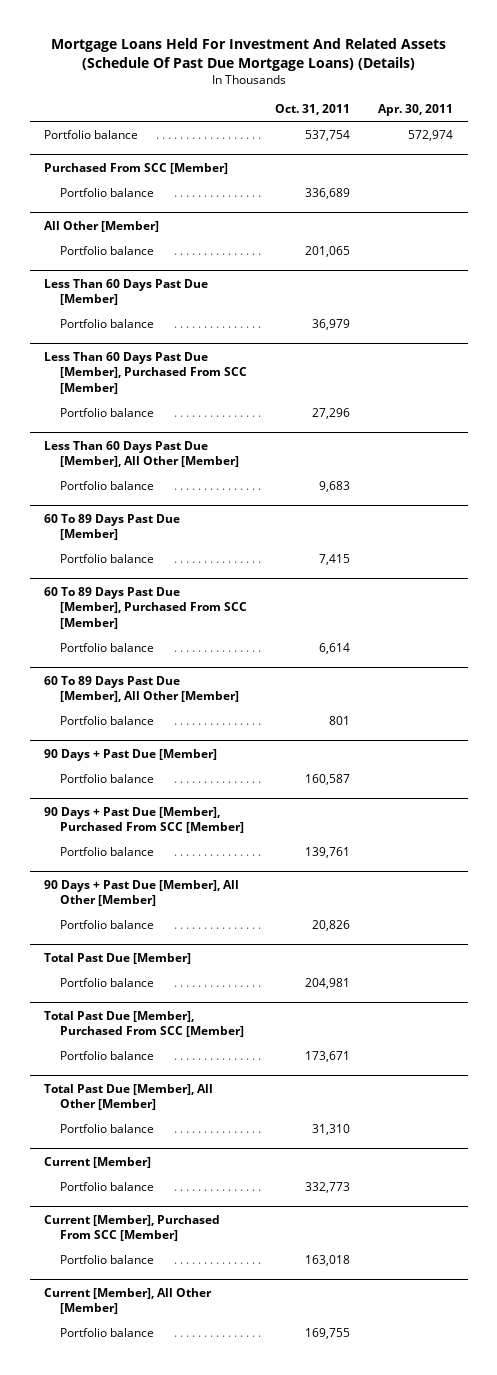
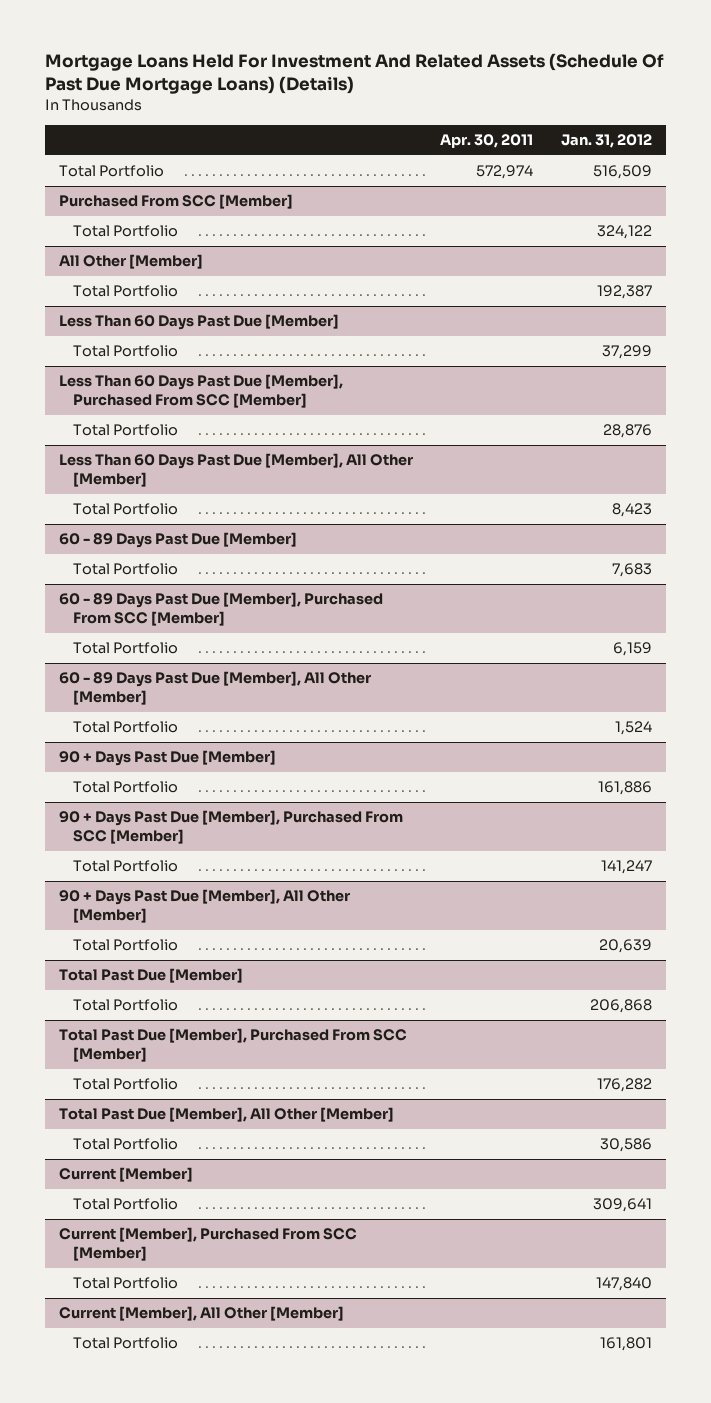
[275,103,351,115] Oct. 31, 2011 -> none
none -> [561,134,653,149] Jan. 31, 2012
[43,129,138,139] Portfolio balance -> [58,165,164,178] Total Portfolio
[59,187,154,197] Portfolio balance -> [73,225,179,238] Total Portfolio
[59,245,154,255] Portfolio balance -> [73,285,179,298] Total Portfolio
[59,318,154,328] Portfolio balance -> [73,345,179,358] Total Portfolio
[59,407,154,417] Portfolio balance -> [73,424,179,437] Total Portfolio
[59,480,154,490] Portfolio balance -> [73,503,179,516] Total Portfolio
[43,513,180,541] 60 To 89 Days Past Due [Member] -> [58,532,297,549] 60 - 89 Days Past Due [Member]
[59,553,154,563] Portfolio balance -> [73,563,179,576] Total Portfolio
[43,586,247,629] 60 To 89 Days Past Due [Member], Purchased From SCC [Member] -> [58,592,383,627] 60 - 89 Days Past Due [Member], Purchased From SCC [Member]
[59,642,154,652] Portfolio balance -> [73,642,179,655] Total Portfolio
[43,675,239,703] 60 To 89 Days Past Due [Member], All Other [Member] -> [58,671,371,706] 60 - 89 Days Past Due [Member], All Other [Member]
[59,715,154,725] Portfolio balance -> [73,721,179,734] Total Portfolio
[43,748,217,761] 90 Days + Past Due [Member] -> [58,750,276,767] 90 + Days Past Due [Member]
[59,773,154,783] Portfolio balance -> [73,781,179,794] Total Portfolio
[43,806,244,834] 90 Days + Past Due [Member], Purchased From SCC [Member] -> [58,810,403,845] 90 + Days Past Due [Member], Purchased From SCC [Member]
[59,846,154,856] Portfolio balance -> [73,860,179,873] Total Portfolio
[43,879,239,907] 90 Days + Past Due [Member], All Other [Member] -> [58,889,350,924] 90 + Days Past Due [Member], All Other [Member]
[59,919,154,929] Portfolio balance -> [73,939,179,952] Total Portfolio
[59,977,154,987] Portfolio balance -> [73,999,179,1012] Total Portfolio
[59,1050,154,1060] Portfolio balance -> [73,1078,179,1091] Total Portfolio
[59,1123,154,1133] Portfolio balance -> [73,1138,179,1151] Total Portfolio
[59,1181,154,1191] Portfolio balance -> [73,1198,179,1211] Total Portfolio
[59,1254,154,1264] Portfolio balance -> [73,1277,179,1290] Total Portfolio
[59,1327,154,1337] Portfolio balance -> [73,1337,179,1350] Total Portfolio

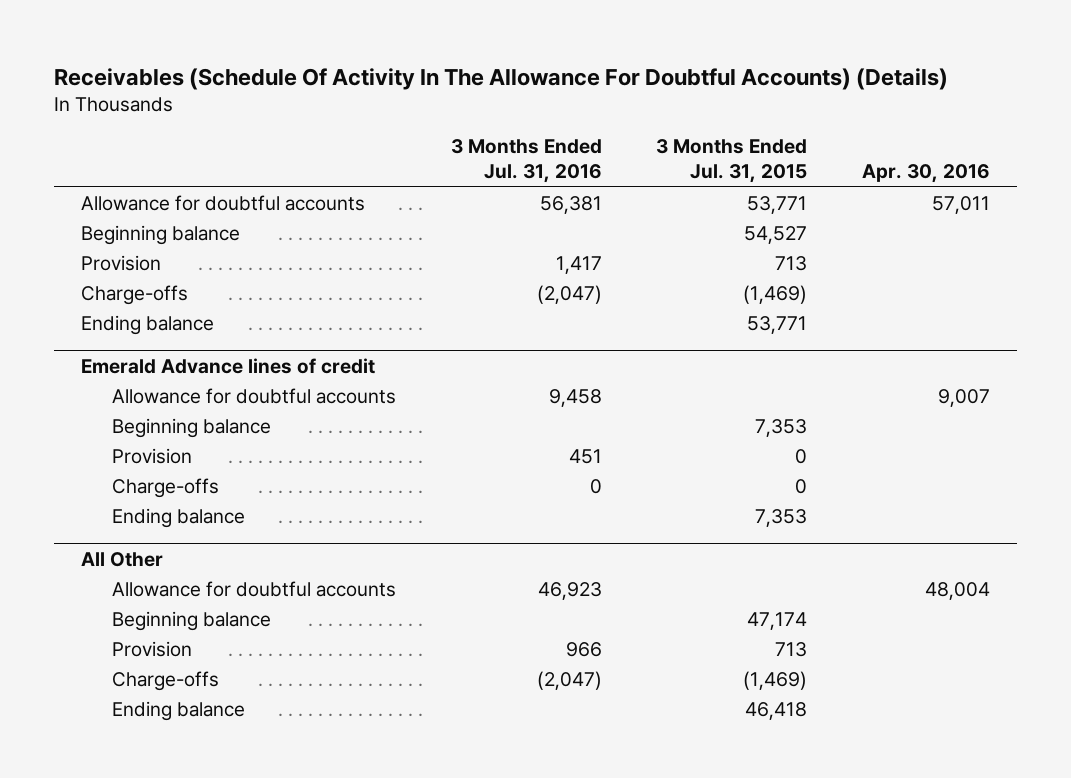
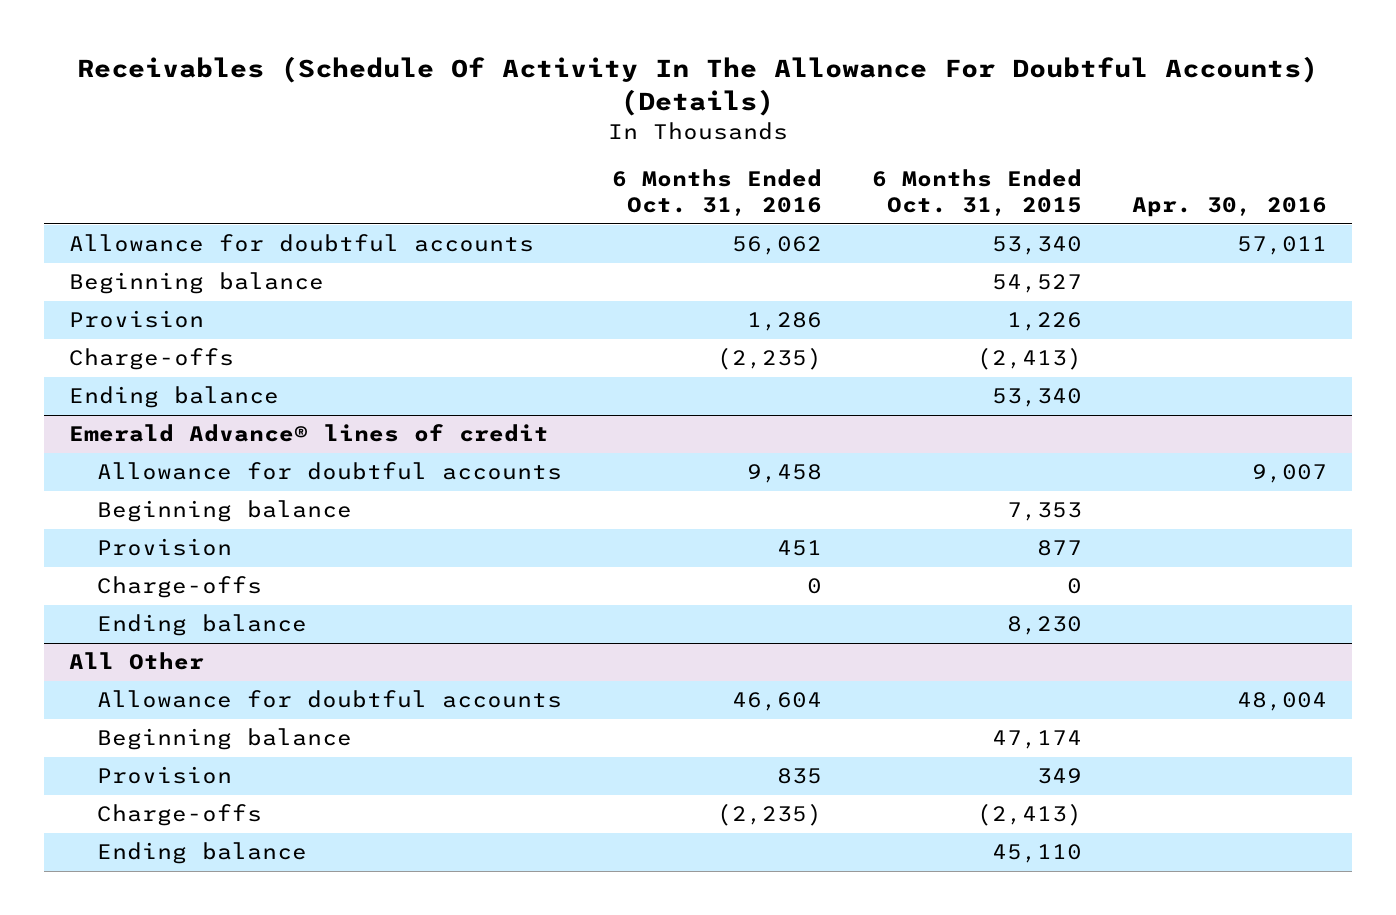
[450,139,602,184] 3 Months Ended Jul. 31, 2016 -> none
[656,139,808,184] 3 Months Ended Jul. 31, 2015 -> none
none -> [611,169,822,217] 6 Months Ended Oct. 31, 2016
none -> [871,169,1082,217] 6 Months Ended Oct. 31, 2015
[81,357,376,374] Emerald Advance lines of credit -> [69,424,550,443] Emerald Advance® lines of credit

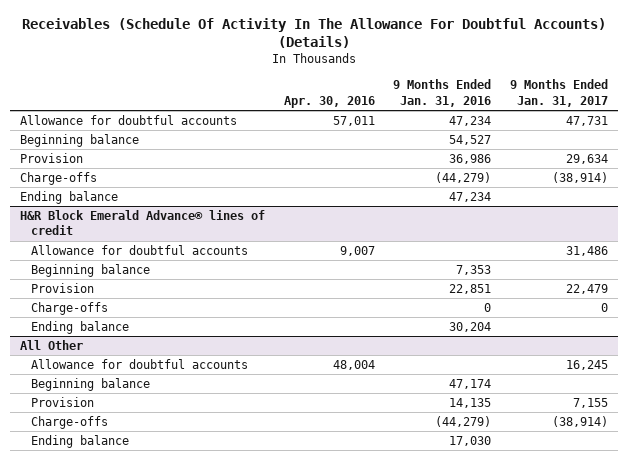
[611,169,822,217] 6 Months Ended Oct. 31, 2016 -> none
[871,169,1082,217] 6 Months Ended Oct. 31, 2015 -> none
none -> [393,79,492,107] 9 Months Ended Jan. 31, 2016
none -> [510,79,609,107] 9 Months Ended Jan. 31, 2017
[69,424,550,443] Emerald Advance® lines of credit -> [19,210,265,236] H&R Block Emerald Advance® lines of credit

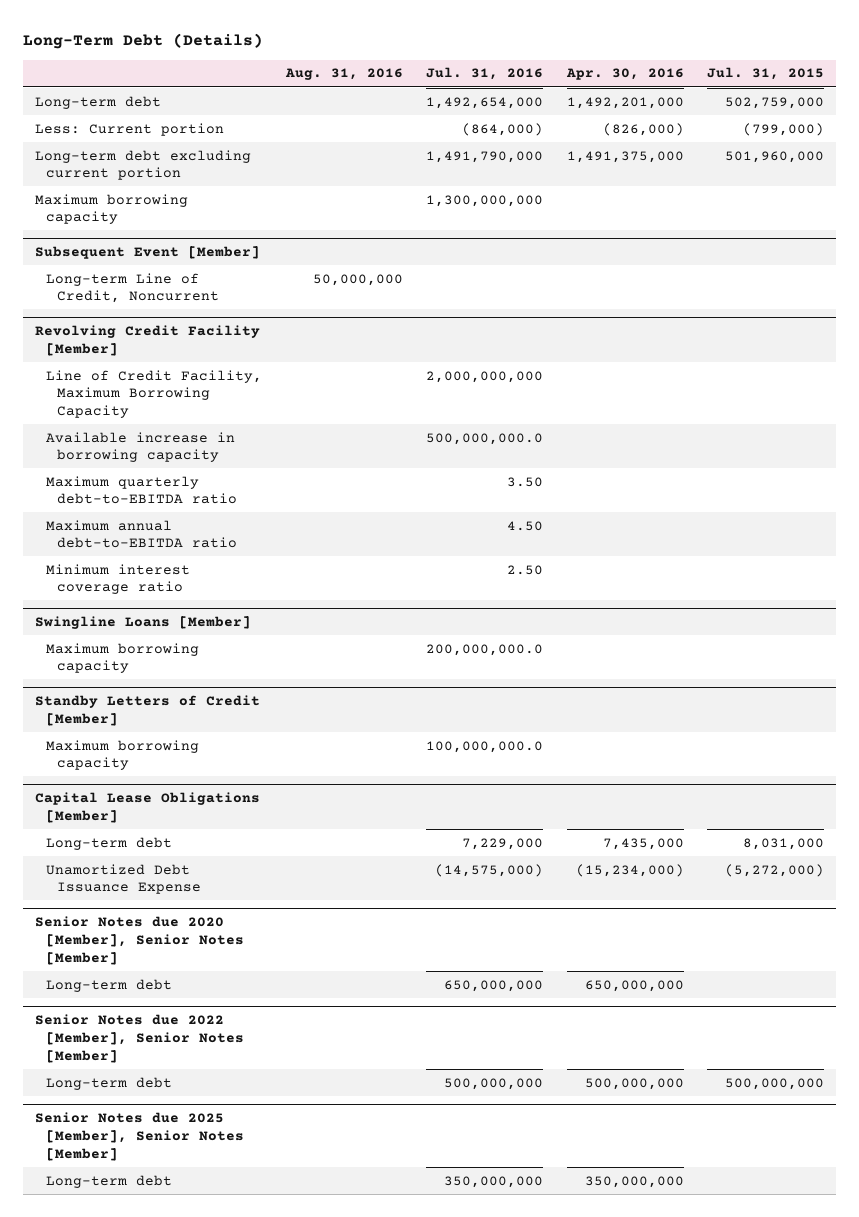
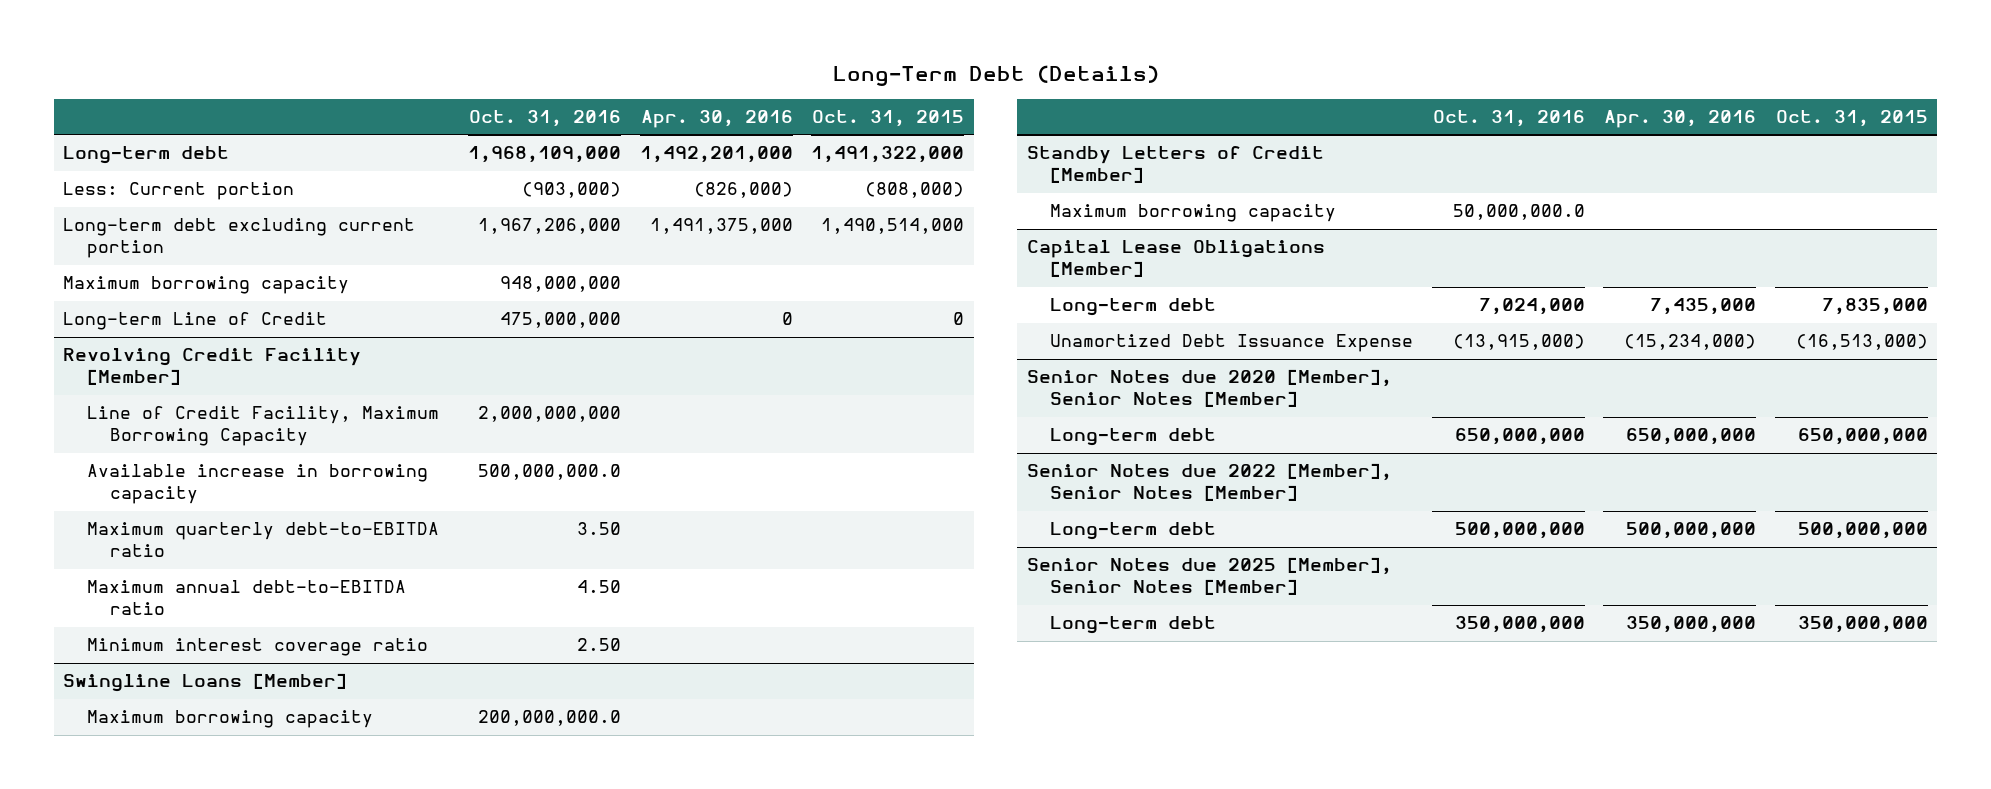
[284,68,403,81] Aug. 31, 2016 -> none
[426,67,544,81] Jul. 31, 2016 -> none
[707,67,825,81] Jul. 31, 2015 -> none
none -> [469,110,622,128] Oct. 31, 2016
none -> [812,110,965,128] Oct. 31, 2015
[34,246,260,260] Subsequent Event [Member] -> none
[46,272,220,304] Long-term Line of Credit, Noncurrent -> none
none -> [63,312,328,331] Long-term Line of Credit

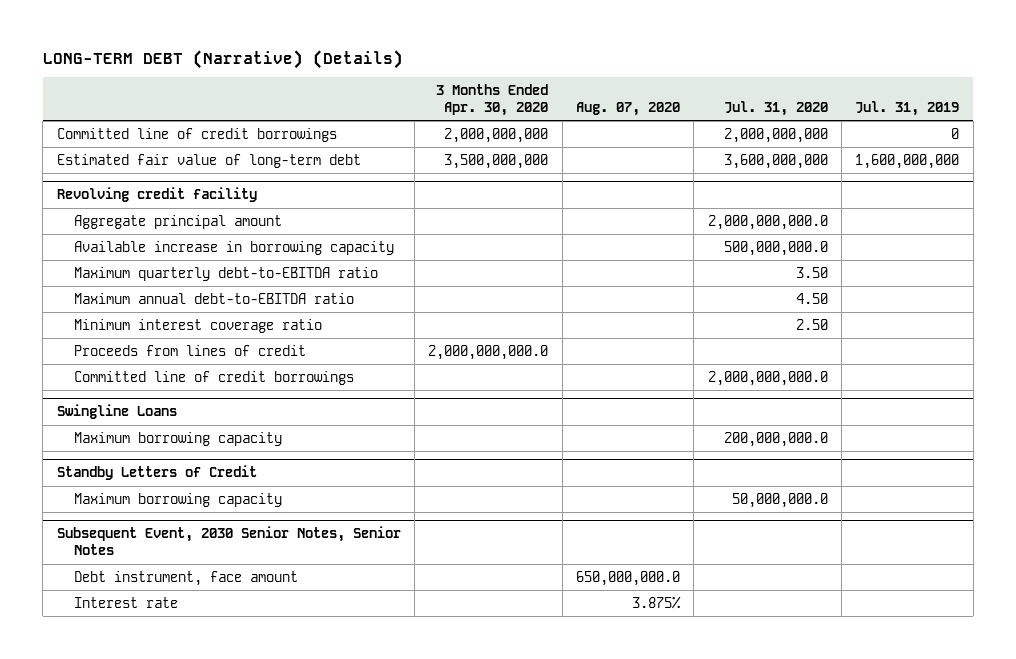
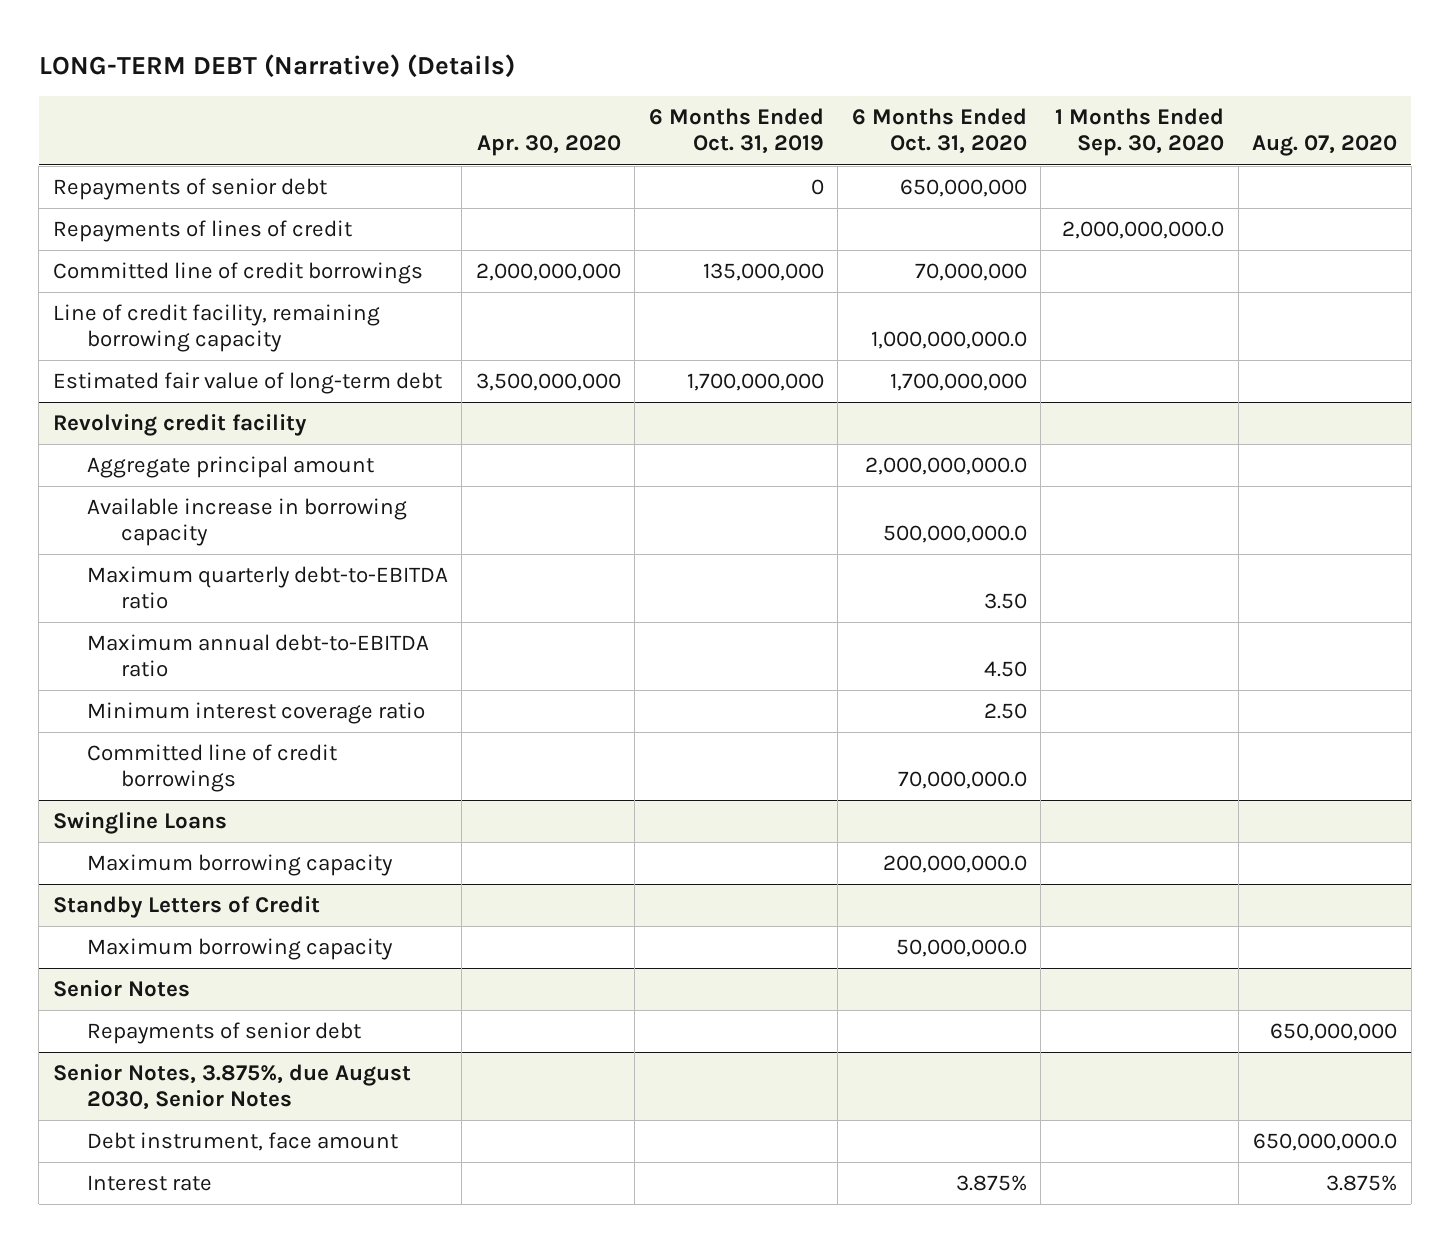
[436,84,549,116] 3 Months Ended Apr. 30, 2020 -> none
[723,100,828,116] Jul. 31, 2020 -> none
[855,100,960,116] Jul. 31, 2019 -> none
none -> [476,135,621,157] Apr. 30, 2020
none -> [648,108,824,155] 6 Months Ended Oct. 31, 2019
none -> [851,108,1027,155] 6 Months Ended Oct. 31, 2020
none -> [1055,108,1225,157] 1 Months Ended Sep. 30, 2020
none -> [52,178,327,201] Repayments of senior debt
none -> [52,220,352,243] Repayments of lines of credit
none -> [52,304,380,353] Line of credit facility, remaining borrowing capacity
[74,344,307,356] Proceeds from lines of credit -> none
none -> [52,980,190,998] Senior Notes
none -> [86,1022,361,1045] Repayments of senior debt
[56,526,401,556] Subsequent Event, 2030 Senior Notes, Senior Notes -> [52,1064,411,1111] Senior Notes, 3.875%, due August 2030, Senior Notes

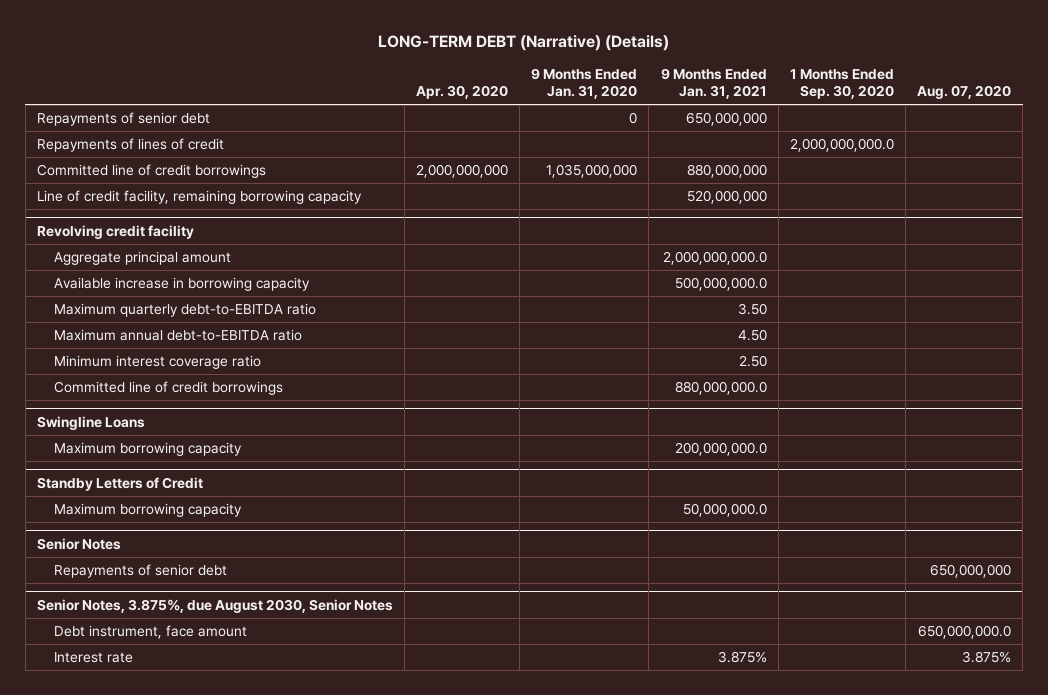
[648,108,824,155] 6 Months Ended Oct. 31, 2019 -> none
[851,108,1027,155] 6 Months Ended Oct. 31, 2020 -> none
none -> [531,67,638,99] 9 Months Ended Jan. 31, 2020
none -> [660,67,767,99] 9 Months Ended Jan. 31, 2021
[52,372,442,395] Estimated fair value of long-term debt -> none

